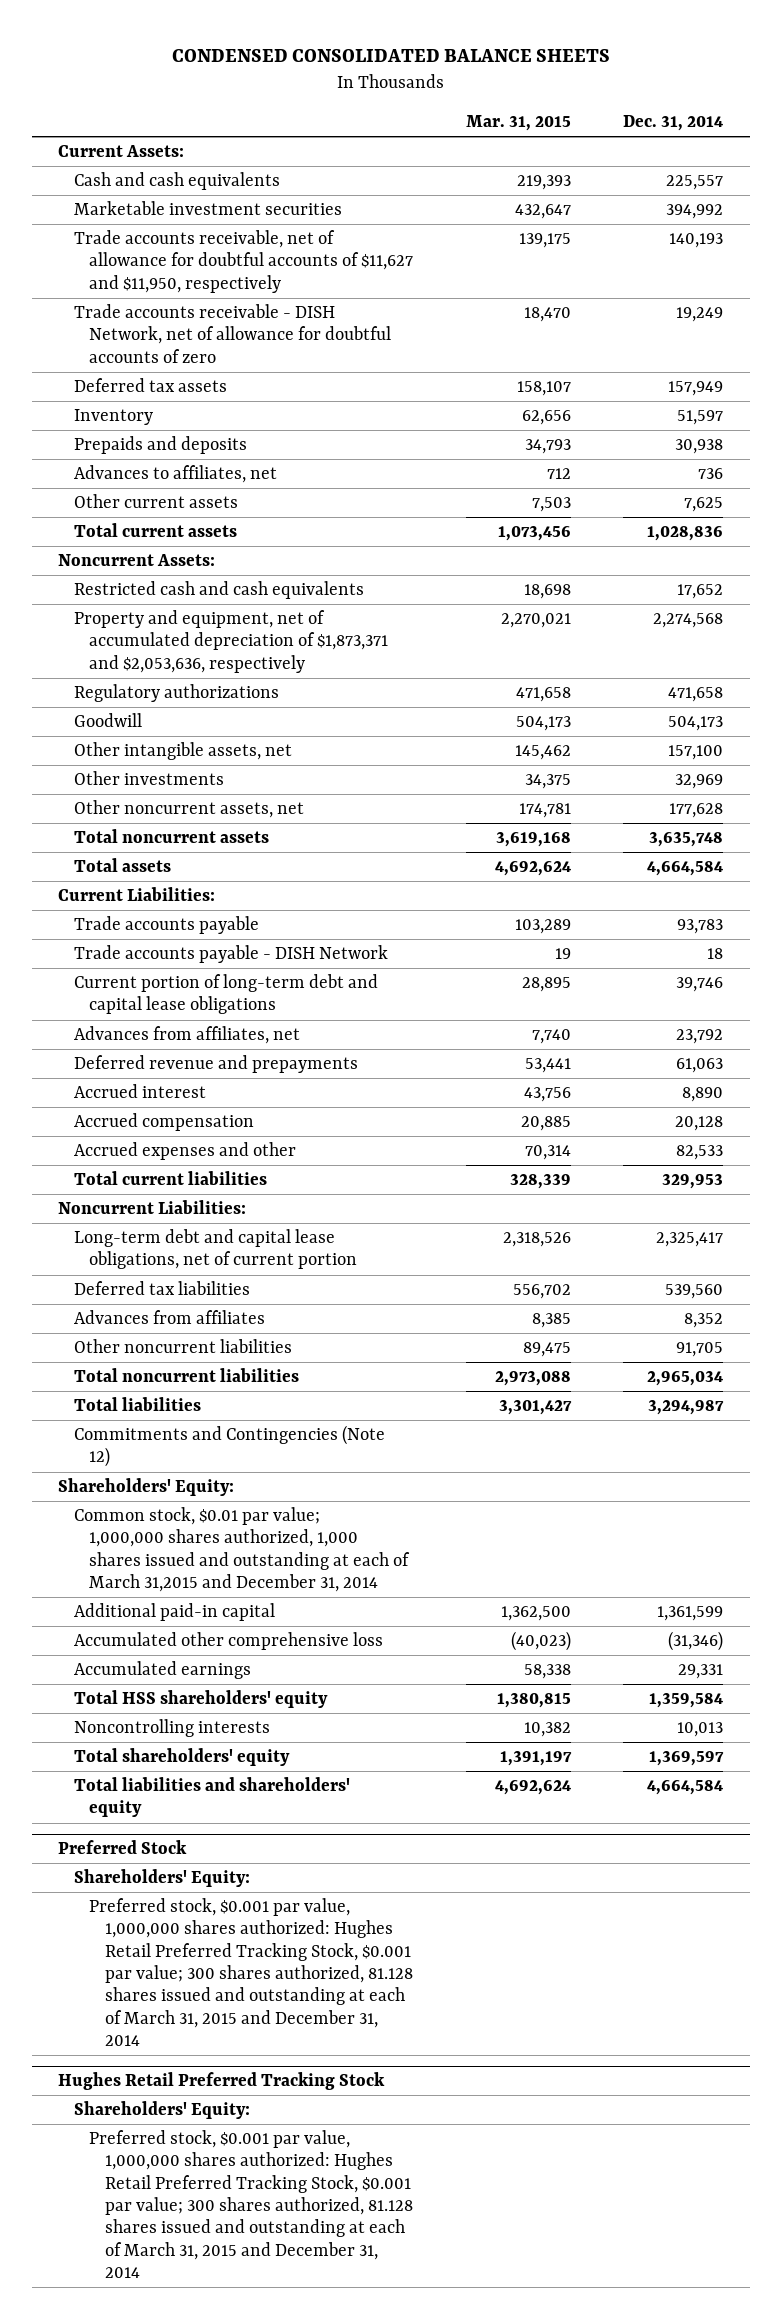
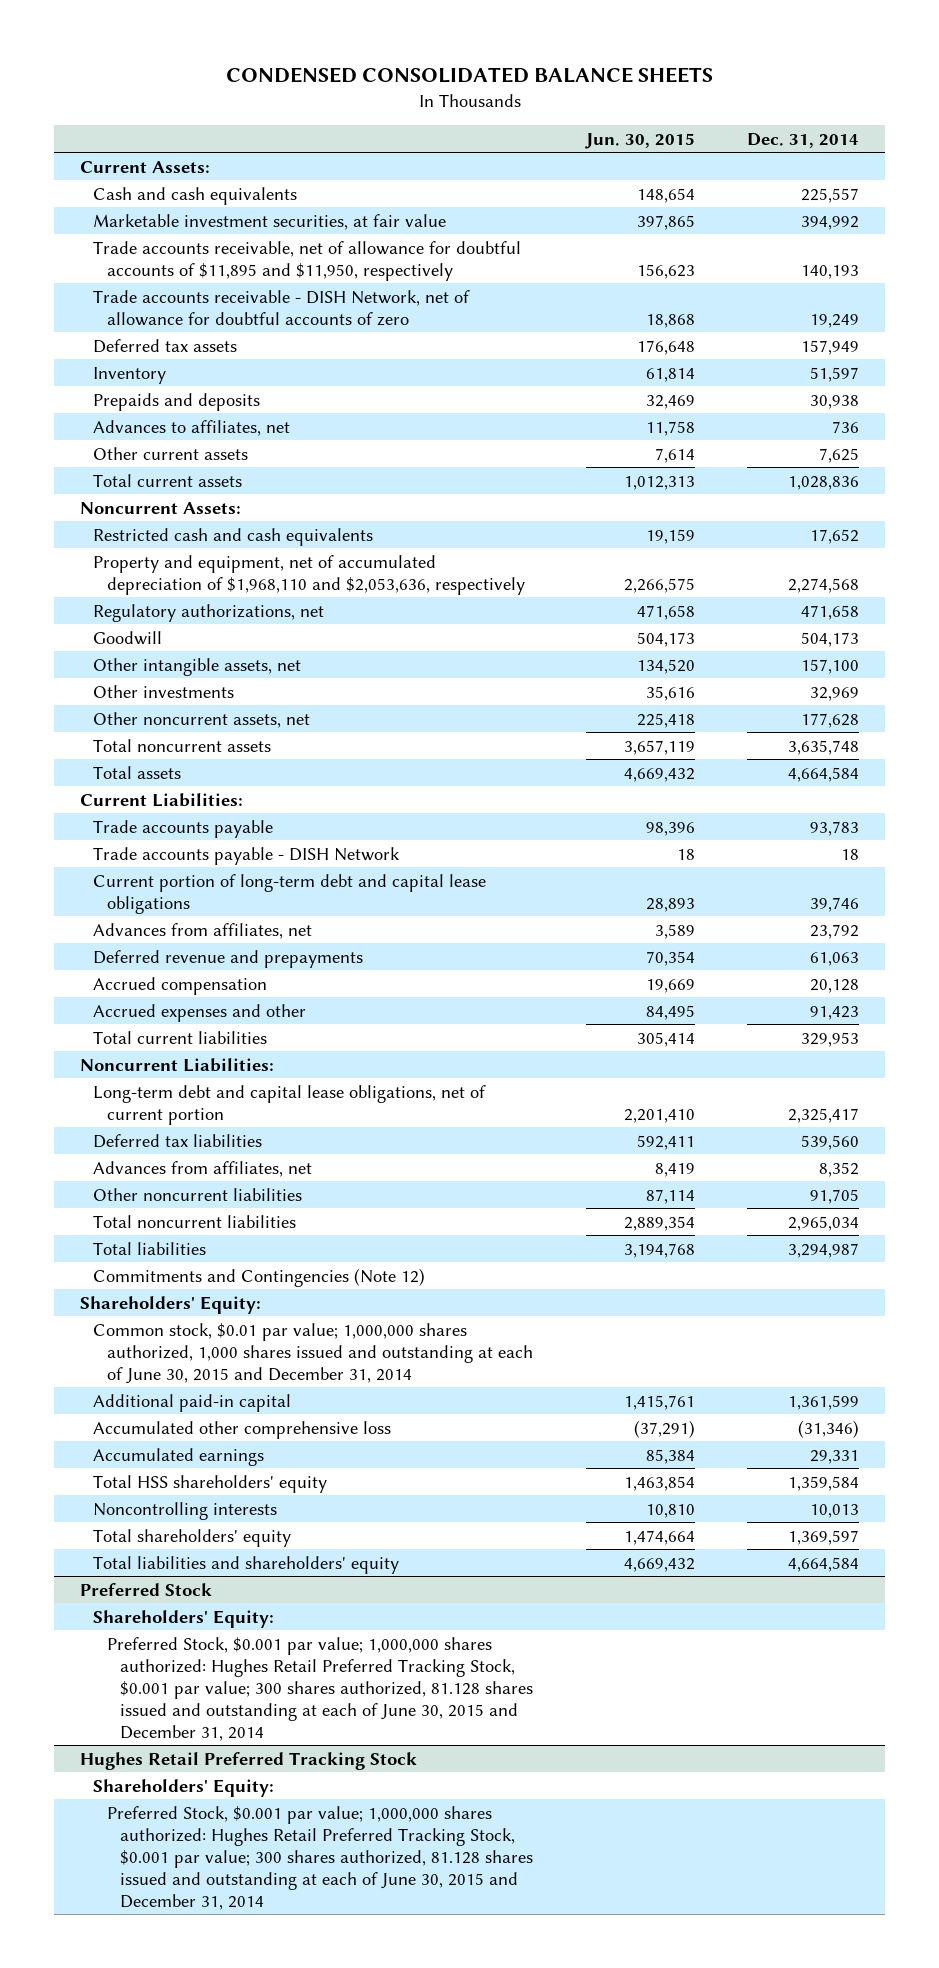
[465,114,571,131] Mar. 31, 2015 -> none
none -> [584,132,695,149] Jun. 30, 2015
[73,201,342,216] Marketable investment securities -> [93,213,447,230] Marketable investment securities, at fair value
[73,230,414,293] Trade accounts receivable, net of allowance for doubtful accounts of $11,627 and $11,950, respectively -> [93,240,522,281] Trade accounts receivable, net of allowance for doubtful accounts of $11,895 and $11,950, respectively
[73,610,389,673] Property and equipment, net of accumulated depreciation of $1,873,371 and $2,053,636, respectively -> [93,554,525,595] Property and equipment, net of accumulated depreciation of $1,968,110 and $2,053,636, respectively
[73,684,279,703] Regulatory authorizations -> [93,603,325,622] Regulatory authorizations, net
[73,1084,206,1099] Accrued interest -> none
[676,1145,724,1161] 82,533 -> [810,1005,860,1020] 91,423
[73,1310,265,1325] Advances from affiliates -> [93,1160,313,1177] Advances from affiliates, net
[73,1507,411,1593] Common stock, $0.01 par value; 1,000,000 shares authorized, 1,000 shares issued and outstanding at each of March 31,2015 and December 31, 2014 -> [93,1322,533,1384] Common stock, $0.01 par value; 1,000,000 shares authorized, 1,000 shares issued and outstanding at each of June 30, 2015 and December 31, 2014
[89,1898,413,2047] Preferred stock, $0.001 par value, 1,000,000 shares authorized: Hughes Retail Preferred Tracking Stock, $0.001 par value; 300 shares authorized, 81.128 shares issued and outstanding at each of March 31, 2015 and December 31, 2014 -> [106,1636,534,1741] Preferred Stock, $0.001 par value; 1,000,000 shares authorized: Hughes Retail Preferred Tracking Stock, $0.001 par value; 300 shares authorized, 81.128 shares issued and outstanding at each of June 30, 2015 and December 31, 2014
[89,2130,413,2279] Preferred stock, $0.001 par value, 1,000,000 shares authorized: Hughes Retail Preferred Tracking Stock, $0.001 par value; 300 shares authorized, 81.128 shares issued and outstanding at each of March 31, 2015 and December 31, 2014 -> [106,1805,534,1910] Preferred Stock, $0.001 par value; 1,000,000 shares authorized: Hughes Retail Preferred Tracking Stock, $0.001 par value; 300 shares authorized, 81.128 shares issued and outstanding at each of June 30, 2015 and December 31, 2014

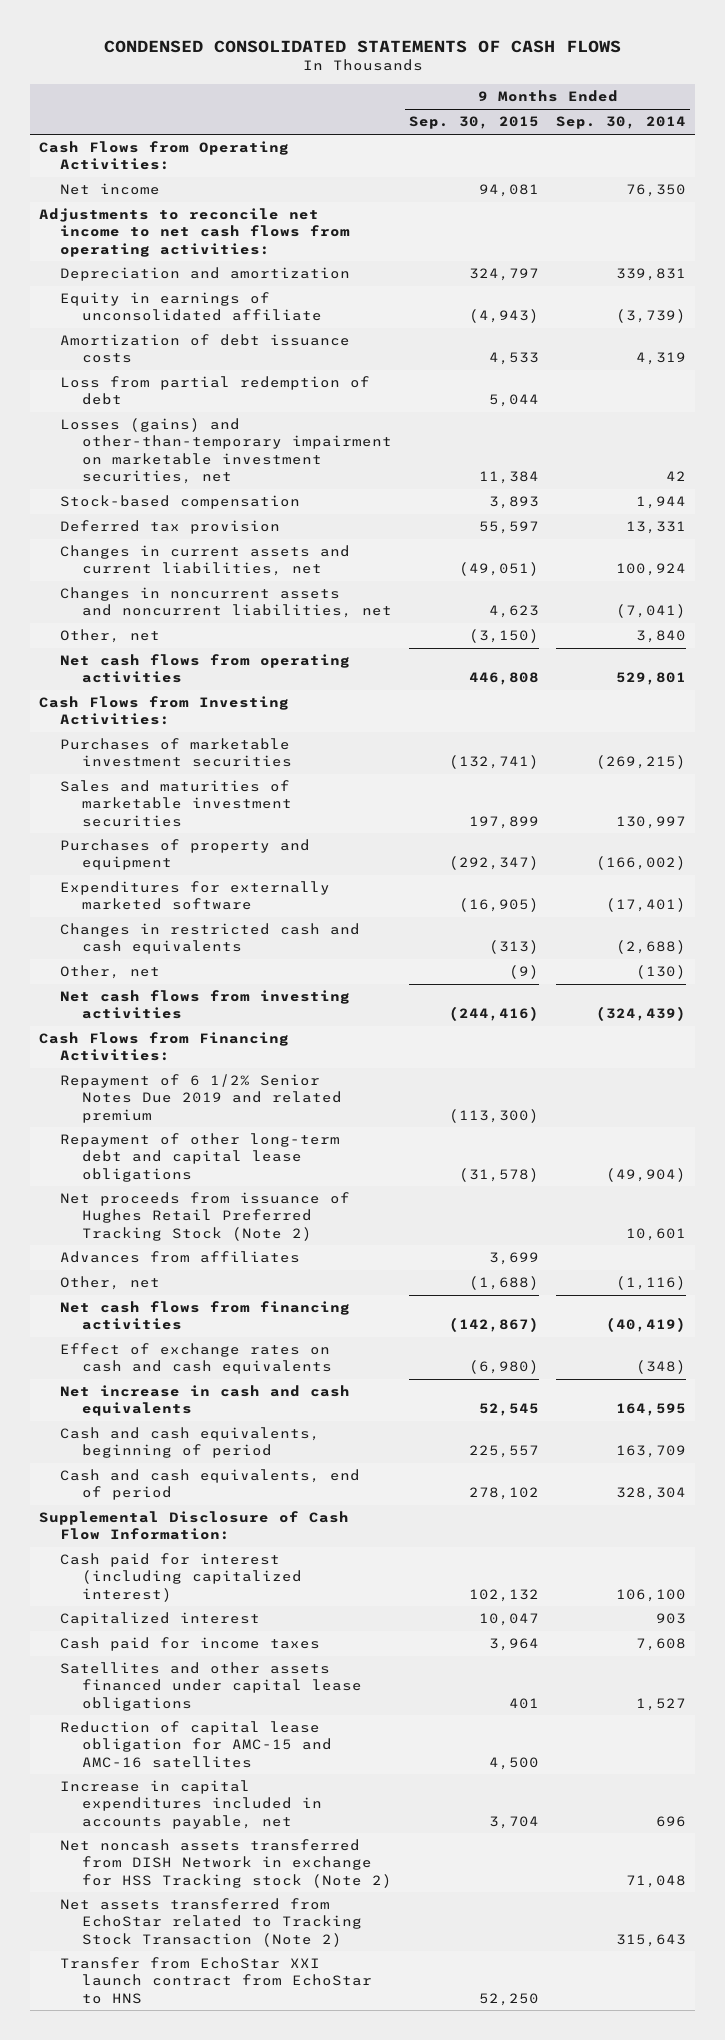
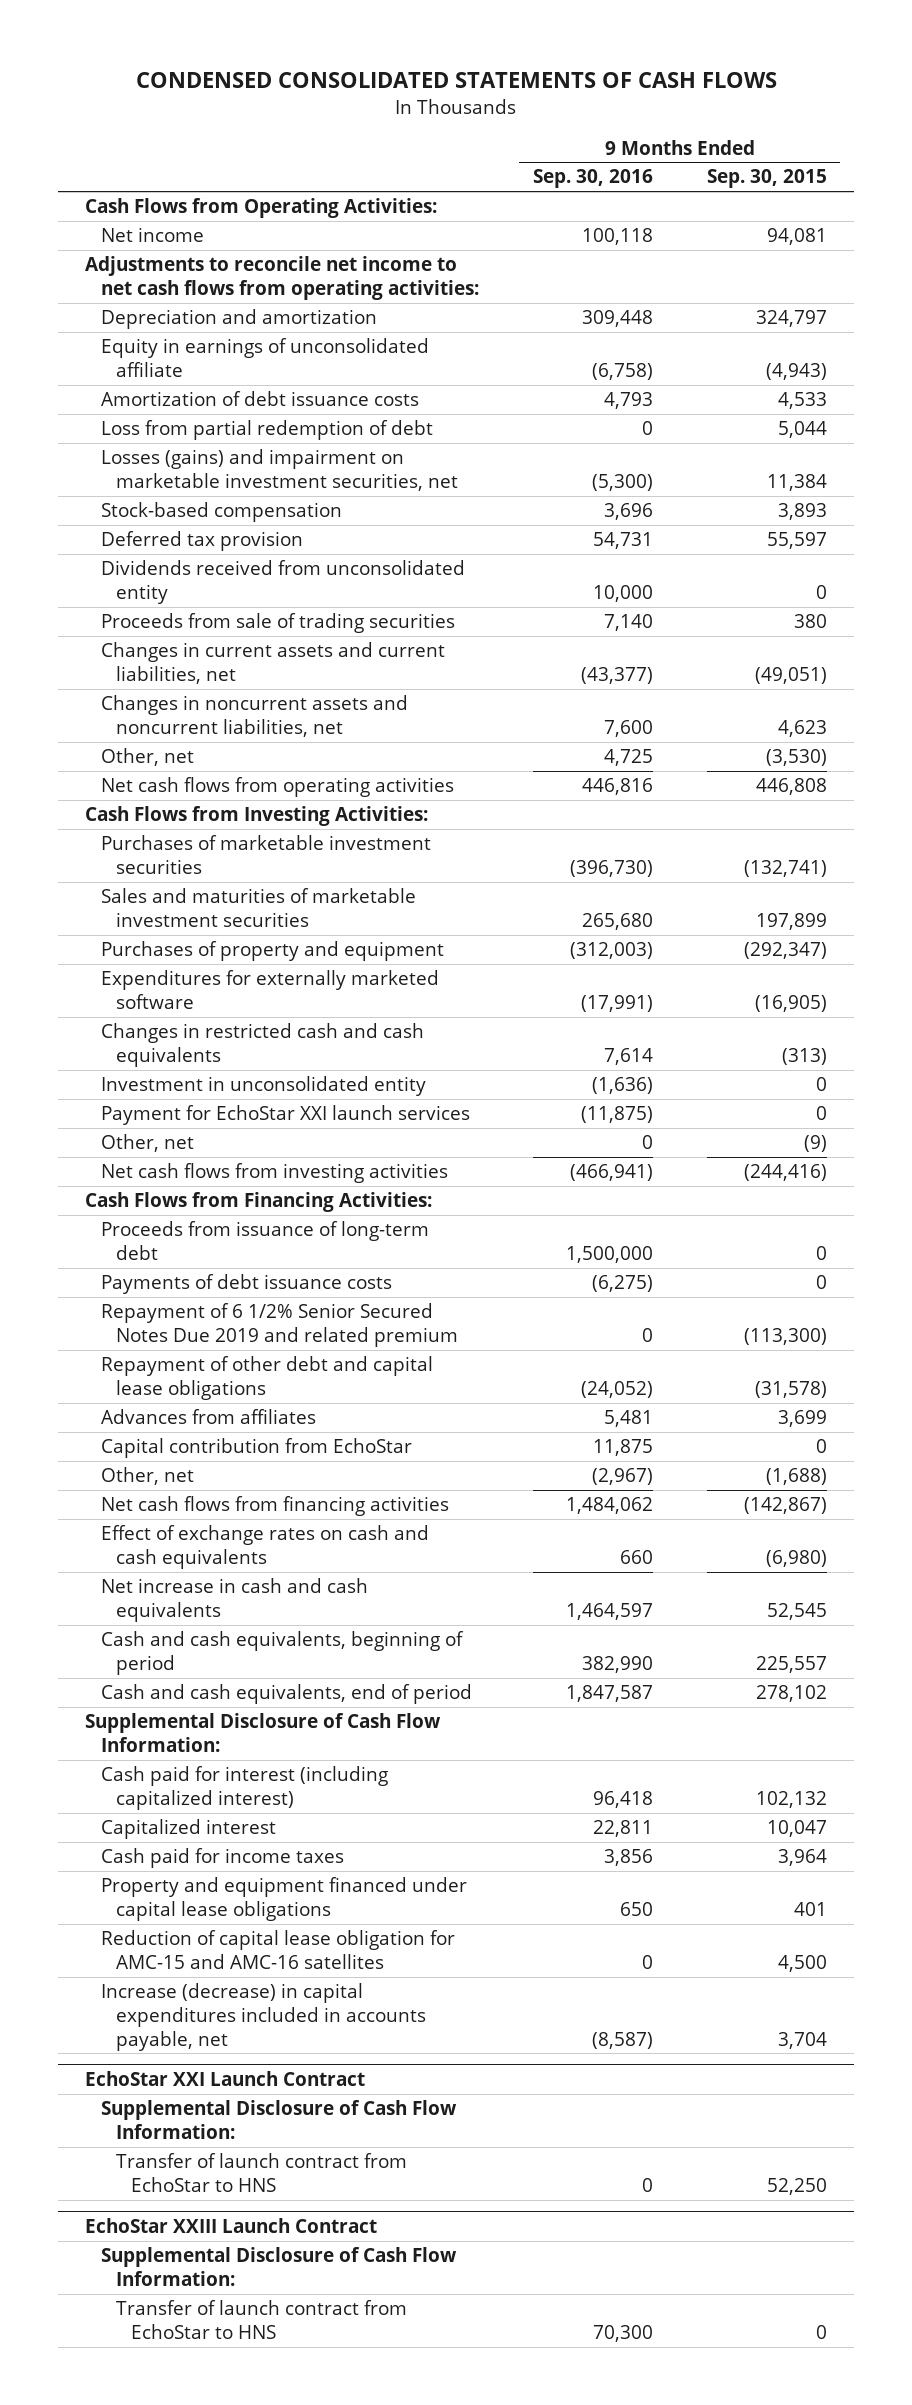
[556,116,687,130] Sep. 30, 2014 -> none
none -> [532,169,653,189] Sep. 30, 2016
[60,418,393,484] Losses (gains) and other-than-temporary impairment on marketable investment securities, net -> [100,449,458,492] Losses (gains) and impairment on marketable investment securities, net
none -> [100,560,465,605] Dividends received from unconsolidated entity
none -> [100,613,455,634] Proceeds from sale of trading securities
[469,629,540,644] (3,150) -> [765,749,827,767] (3,530)
none -> [100,1076,426,1097] Investment in unconsolidated entity
none -> [100,1105,470,1126] Payment for EchoStar XXI launch services
[60,1192,351,1241] Net proceeds from issuance of Hughes Retail Preferred Tracking Stock (Note 2) -> none
none -> [100,1221,429,1261] Proceeds from issuance of long-term debt
none -> [100,1274,392,1295] Payments of debt issuance costs
[60,1074,343,1123] Repayment of 6 1/2% Senior Notes Due 2019 and related premium -> [100,1303,458,1348] Repayment of 6 1/2% Senior Secured Notes Due 2019 and related premium
[60,1133,341,1182] Repayment of other long-term debt and capital lease obligations -> [100,1356,433,1401] Repayment of other debt and capital lease obligations
none -> [100,1438,412,1459] Capital contribution from EchoStar
[60,1662,363,1711] Satellites and other assets financed under capital lease obligations -> [100,1877,467,1922] Property and equipment financed under capital lease obligations
[60,1839,393,1888] Net noncash assets transferred from DISH Network in exchange for HSS Tracking stock (Note 2) -> none
[60,1898,363,1947] Net assets transferred from EchoStar related to Tracking Stock Transaction (Note 2) -> none
[60,1780,323,1829] Increase in capital expenditures included in accounts payable, net -> [100,1983,426,2051] Increase (decrease) in capital expenditures included in accounts payable, net
none -> [85,2071,366,2087] EchoStar XXI Launch Contract
none -> [100,2100,457,2140] Supplemental Disclosure of Cash Flow Information:
[60,1957,373,2004] Transfer from EchoStar XXI launch contract from EchoStar to HNS -> [115,2153,407,2193] Transfer of launch contract from EchoStar to HNS
none -> [85,2218,378,2234] EchoStar XXIII Launch Contract
none -> [100,2247,457,2287] Supplemental Disclosure of Cash Flow Information:
none -> [115,2300,407,2340] Transfer of launch contract from EchoStar to HNS

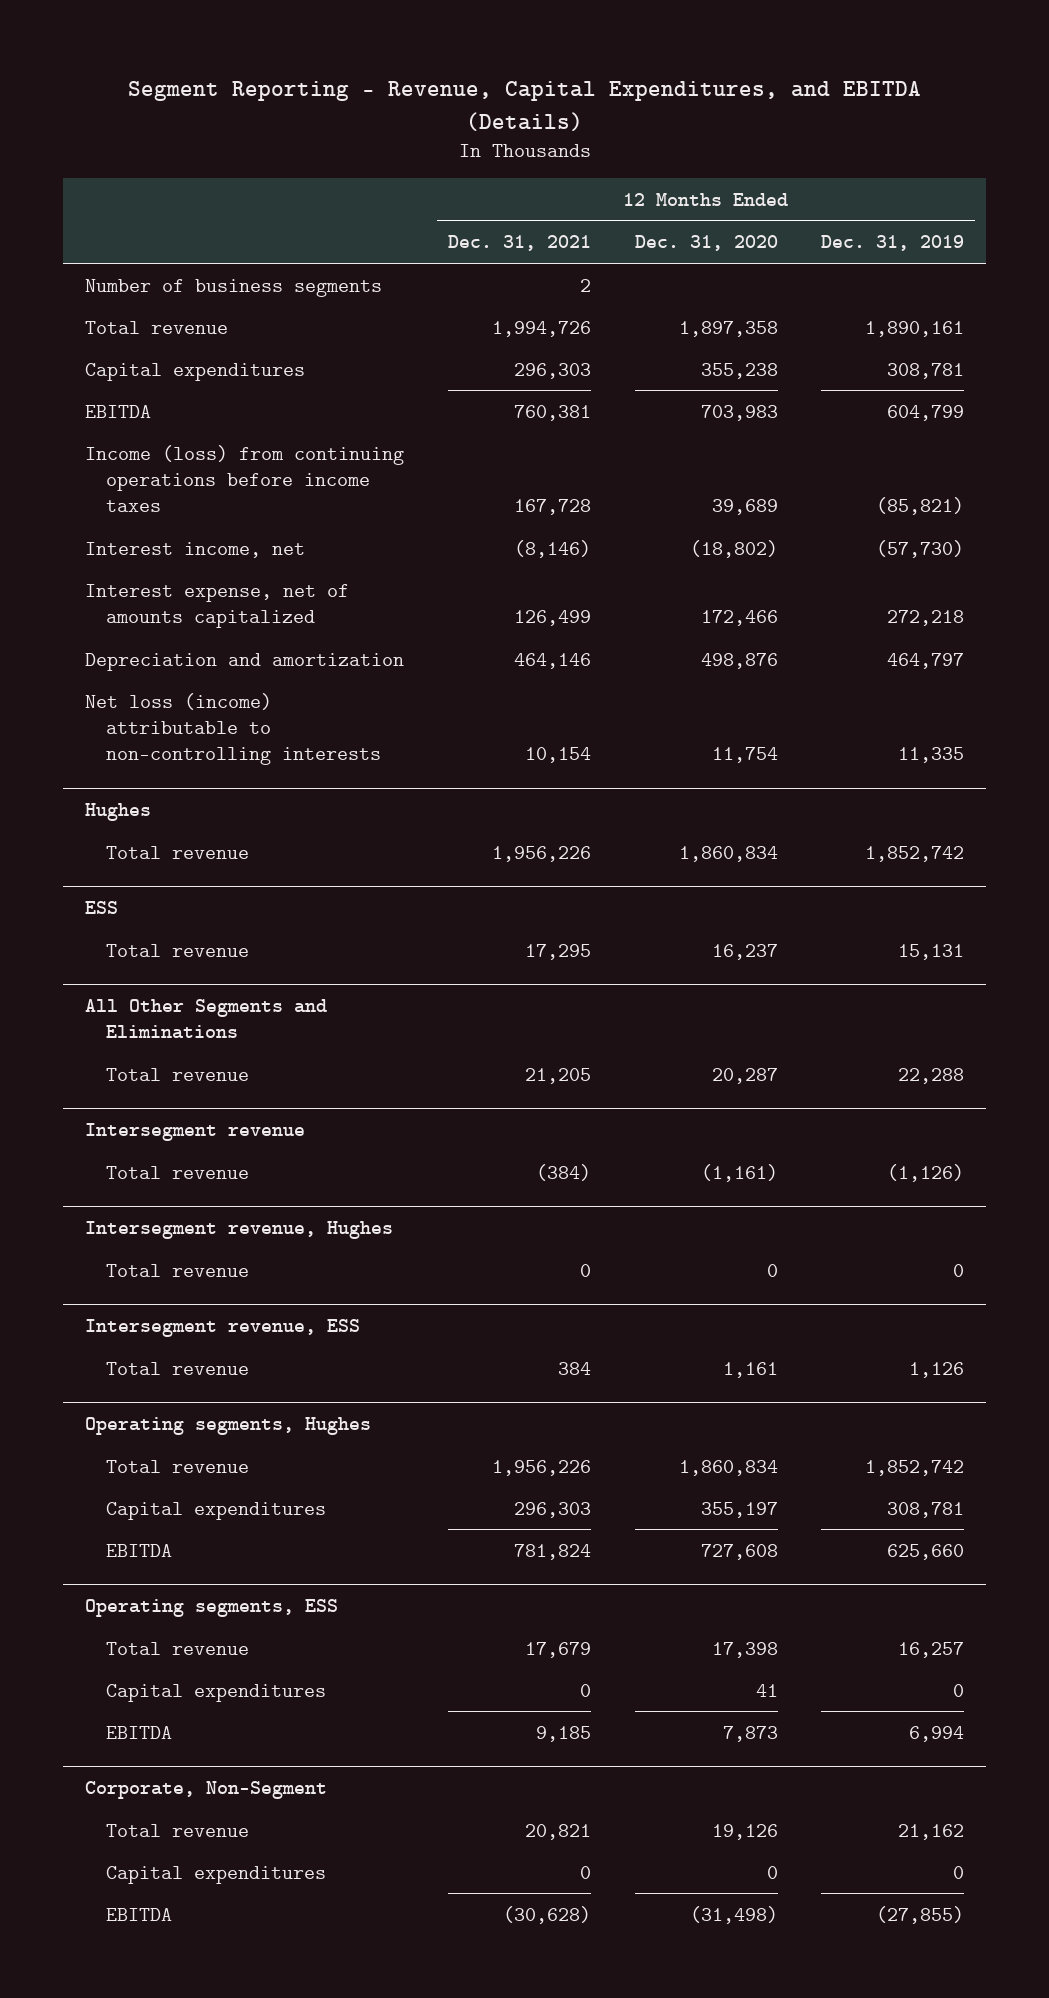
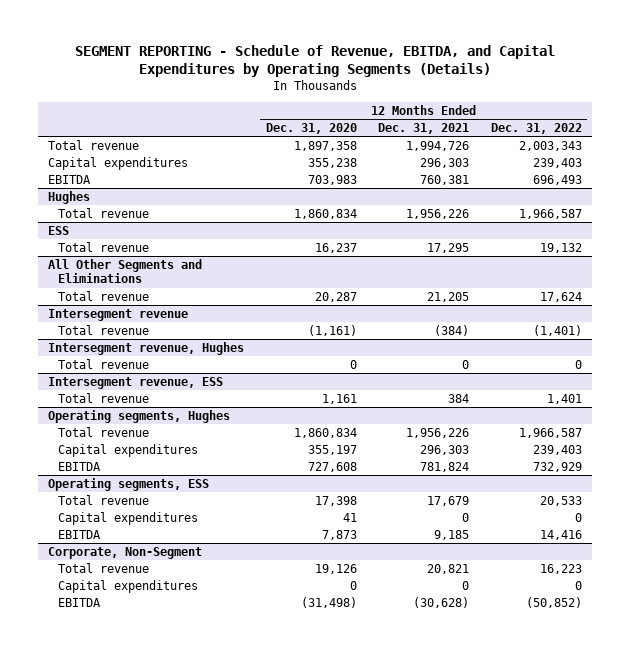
[127,81,921,131] Segment Reporting - Revenue, Capital Expenditures, and EBITDA (Details) -> [74,44,555,77] SEGMENT REPORTING - Schedule of Revenue, EBITDA, and Capital Expenditures by Operating Segments (Details)
[821,235,965,252] Dec. 31, 2019 -> none
none -> [490,122,582,134] Dec. 31, 2022
[85,278,383,297] Number of business segments -> none
[85,444,405,513] Income (loss) from continuing operations before income taxes -> none
[85,541,306,558] Interest income, net -> none
[85,583,350,628] Interest expense, net of amounts capitalized -> none
[85,652,405,671] Depreciation and amortization -> none
[85,692,382,766] Net loss (income) attributable to non-controlling interests -> none

